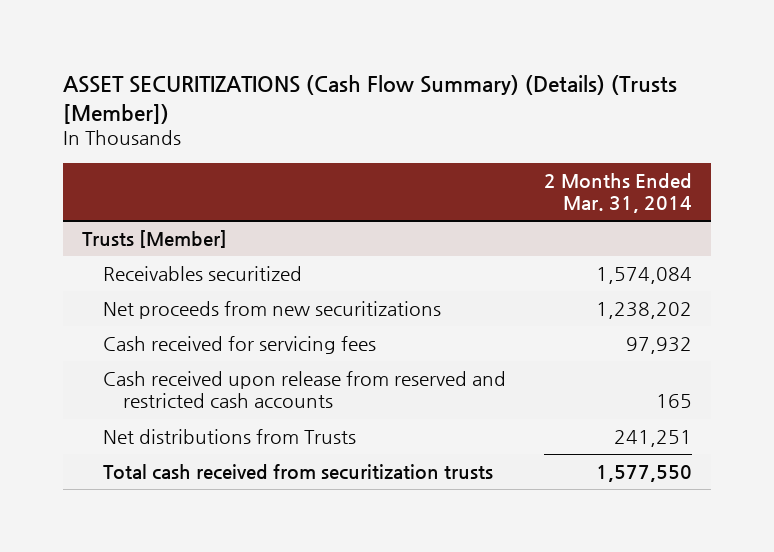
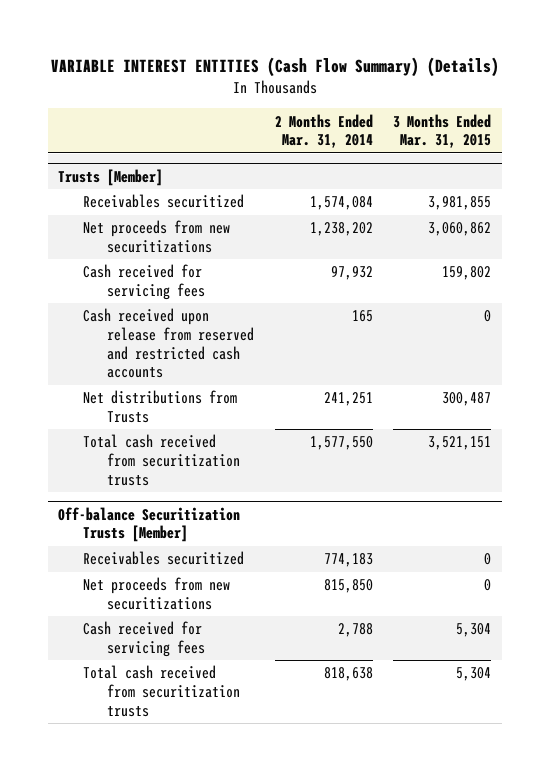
[63,75,678,124] ASSET SECURITIZATIONS (Cash Flow Summary) (Details) (Trusts [Member]) -> [50,57,499,78] VARIABLE INTEREST ENTITIES (Cash Flow Summary) (Details)
none -> [393,113,492,149] 3 Months Ended Mar. 31, 2015
none -> [58,506,241,543] Off-balance Securitization Trusts [Member]
none -> [82,551,244,566] Receivables securitized
none -> [82,577,230,610] Net proceeds from new securitizations
none -> [82,621,206,657] Cash received for servicing fees
none -> [82,665,241,717] Total cash received from securitization trusts

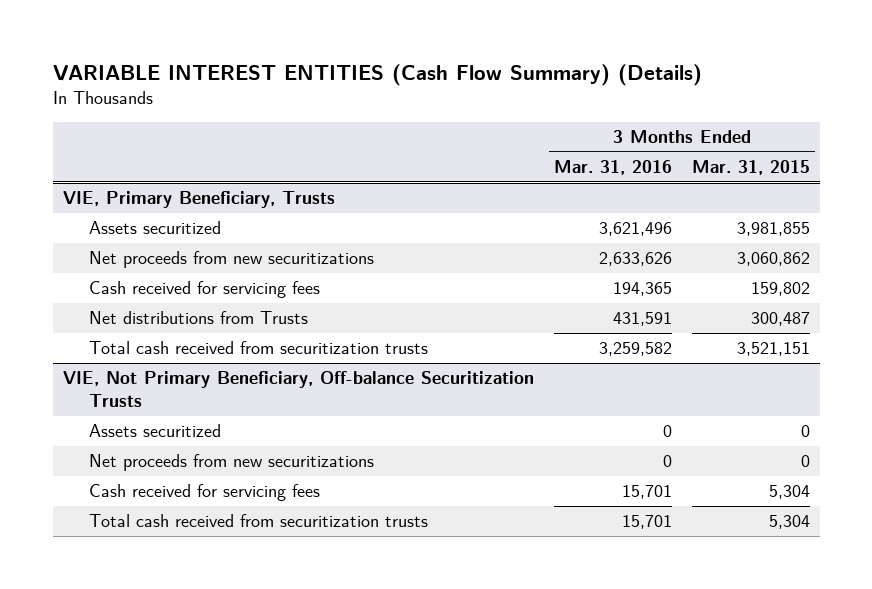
[274,113,373,149] 2 Months Ended Mar. 31, 2014 -> none
none -> [553,159,672,175] Mar. 31, 2016
[58,168,164,186] Trusts [Member] -> none
none -> [62,191,335,209] VIE, Primary Beneficiary, Trusts
[82,194,244,209] Receivables securitized -> [89,221,222,235] Assets securitized
[82,308,255,379] Cash received upon release from reserved and restricted cash accounts -> none
[58,506,241,543] Off-balance Securitization Trusts [Member] -> none
none -> [62,371,534,408] VIE, Not Primary Beneficiary, Off-balance Securitization Trusts
[82,551,244,566] Receivables securitized -> [89,424,222,438] Assets securitized

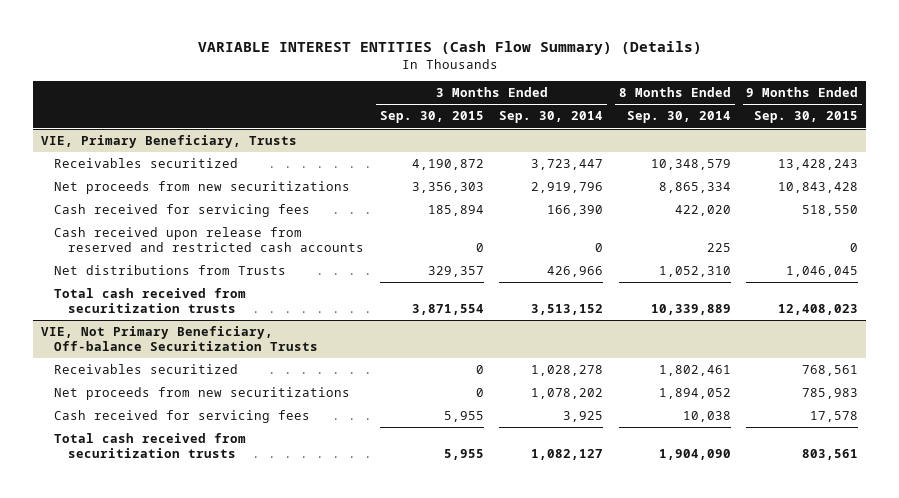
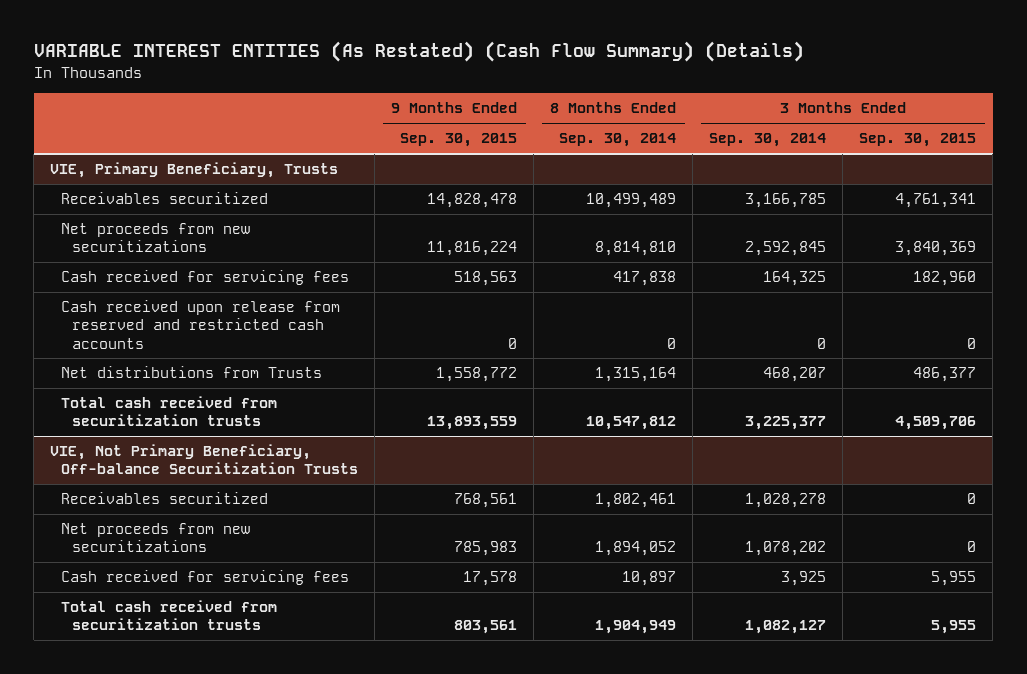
[197,41,702,56] VARIABLE INTEREST ENTITIES (Cash Flow Summary) (Details) -> [33,41,804,63] VARIABLE INTEREST ENTITIES (As Restated) (Cash Flow Summary) (Details)
[411,159,484,171] 4,190,872 -> [895,193,977,209] 4,761,341
[531,159,604,171] 3,723,447 -> [745,193,827,209] 3,166,785
[650,159,731,171] 10,348,579 -> [586,193,677,209] 10,499,489
[778,159,859,171] 13,428,243 -> [427,193,518,209] 14,828,478
[411,182,484,194] 3,356,303 -> [895,241,977,257] 3,840,369
[531,182,604,194] 2,919,796 -> [745,241,827,257] 2,592,845
[658,182,731,194] 8,865,334 -> [595,241,677,257] 8,814,810
[778,182,859,194] 10,843,428 -> [427,241,518,257] 11,816,224
[427,205,484,217] 185,894 -> [913,271,977,287] 182,960
[547,205,604,217] 166,390 -> [763,271,827,287] 164,325
[674,205,731,217] 422,020 -> [613,271,677,287] 417,838
[802,205,859,217] 518,550 -> [454,271,518,287] 518,563
[706,242,731,252] 225 -> [667,337,677,349] 0
[427,266,484,278] 329,357 -> [913,367,977,383] 486,377
[547,266,604,278] 426,966 -> [763,367,827,383] 468,207
[658,266,731,278] 1,052,310 -> [595,367,677,383] 1,315,164
[786,266,859,278] 1,046,045 -> [436,367,518,383] 1,558,772
[411,303,484,315] 3,871,554 -> [895,416,977,431] 4,509,706
[531,303,604,315] 3,513,152 -> [745,416,827,431] 3,225,377
[650,303,731,315] 10,339,889 -> [586,416,677,431] 10,547,812
[778,303,859,315] 12,408,023 -> [427,416,518,431] 13,893,559
[682,411,731,423] 10,038 -> [622,571,677,587] 10,897
[658,448,731,460] 1,904,090 -> [595,620,677,635] 1,904,949

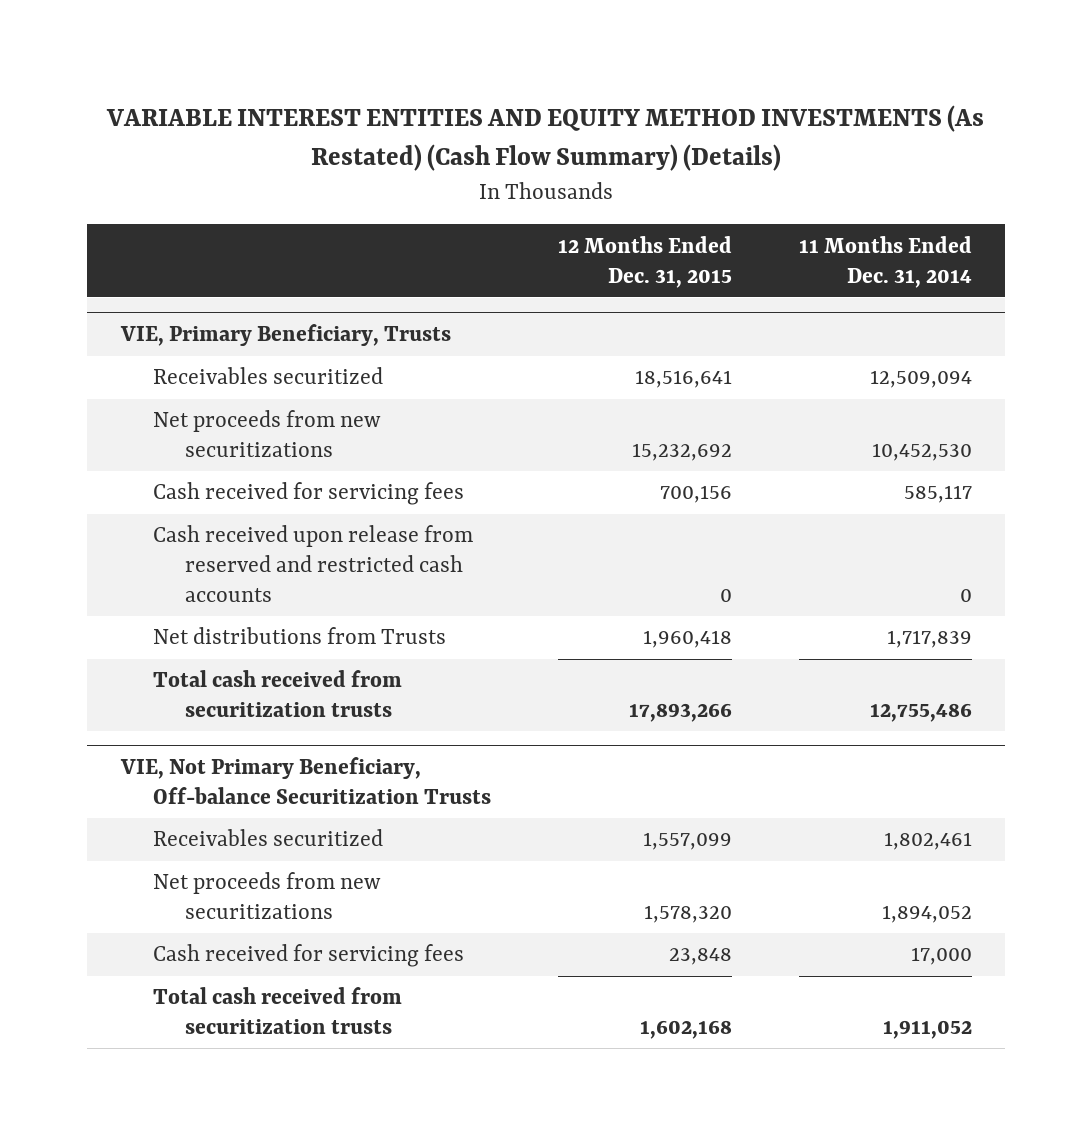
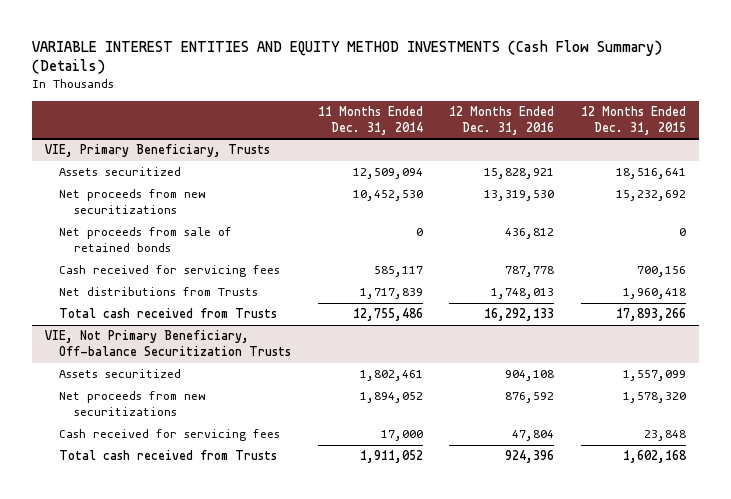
[106,105,985,172] VARIABLE INTEREST ENTITIES AND EQUITY METHOD INVESTMENTS (As Restated) (Cash Flow Summary) (Details) -> [31,39,662,75] VARIABLE INTEREST ENTITIES AND EQUITY METHOD INVESTMENTS (Cash Flow Summary) (Details)
none -> [449,106,555,135] 12 Months Ended Dec. 31, 2016
[152,367,383,385] Receivables securitized -> [59,167,182,177] Assets securitized
none -> [59,227,233,253] Net proceeds from sale of retained bonds
[152,525,473,603] Cash received upon release from reserved and restricted cash accounts -> none
[152,670,402,718] Total cash received from securitization trusts -> [59,308,278,319] Total cash received from Trusts
[152,829,383,847] Receivables securitized -> [59,369,182,379] Assets securitized
[152,987,402,1035] Total cash received from securitization trusts -> [59,450,278,461] Total cash received from Trusts

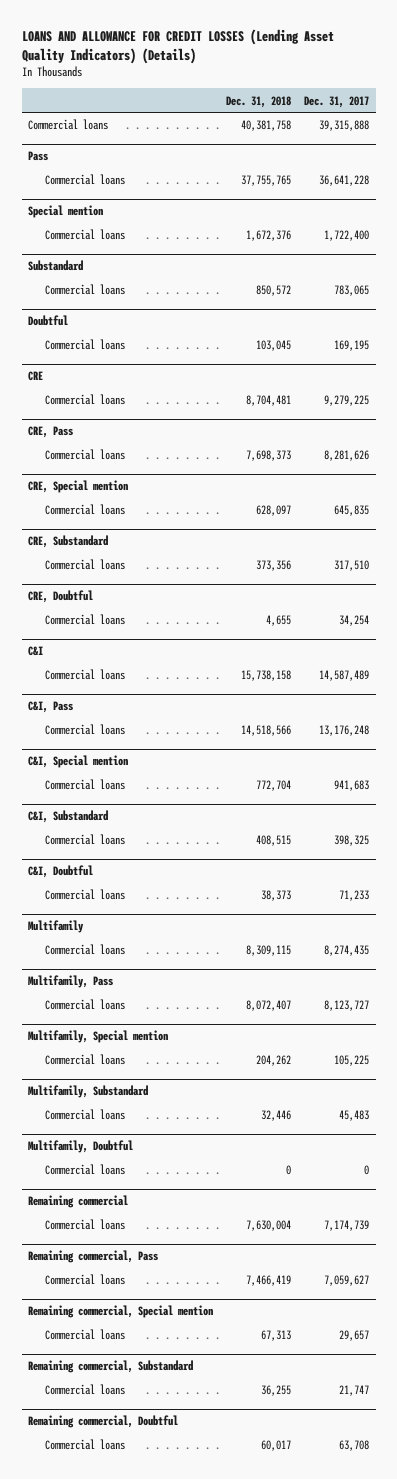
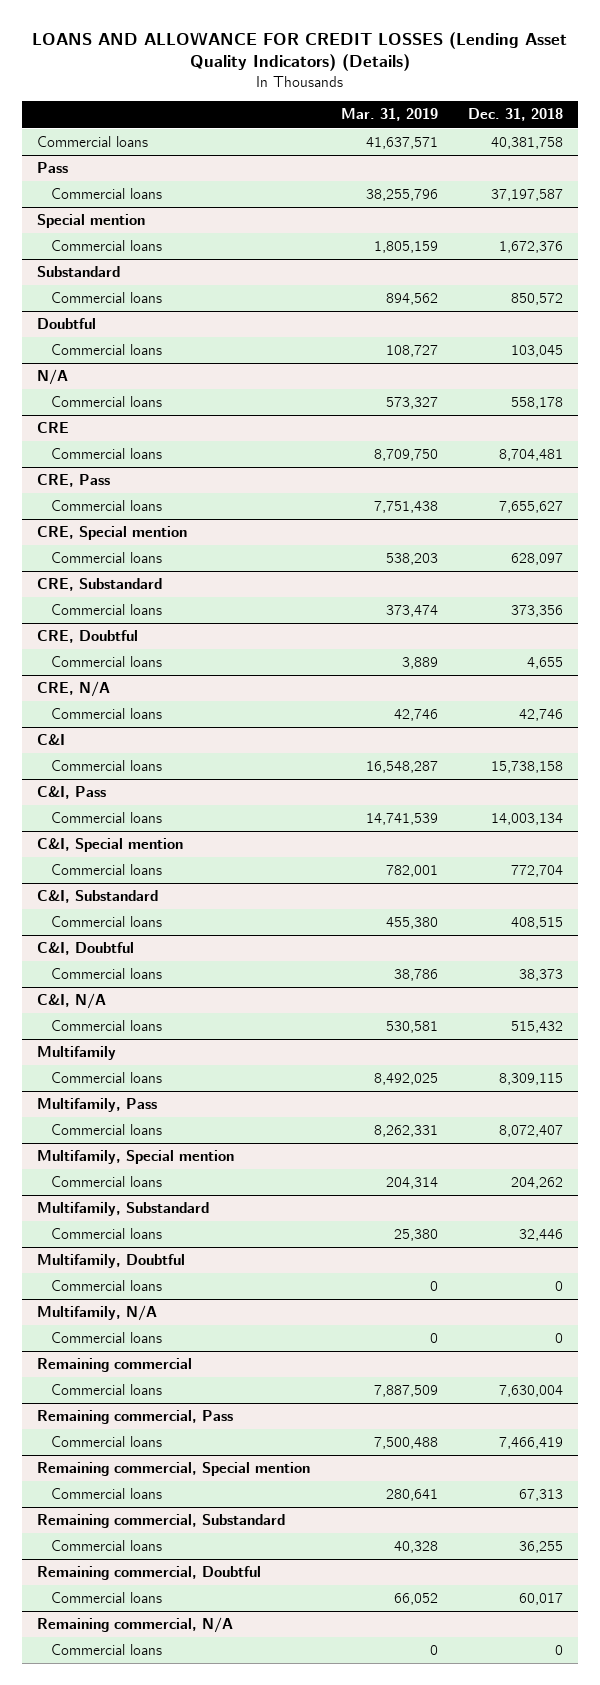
[304,95,370,108] Dec. 31, 2017 -> none
none -> [340,108,438,122] Mar. 31, 2019
[241,175,292,187] 37,755,765 -> [490,189,563,202] 37,197,587
none -> [37,369,69,386] N/A
none -> [51,396,163,408] Commercial loans
[246,450,292,462] 7,698,373 -> [498,501,563,514] 7,655,627
none -> [37,681,111,698] CRE, N/A
none -> [51,708,163,720] Commercial loans
[241,725,292,737] 14,518,566 -> [490,813,563,826] 14,003,134
none -> [37,993,107,1010] C&I, N/A
none -> [51,1020,163,1032] Commercial loans
none -> [37,1305,158,1322] Multifamily, N/A
none -> [51,1332,163,1344] Commercial loans
none -> [37,1617,234,1634] Remaining commercial, N/A
none -> [51,1644,163,1656] Commercial loans

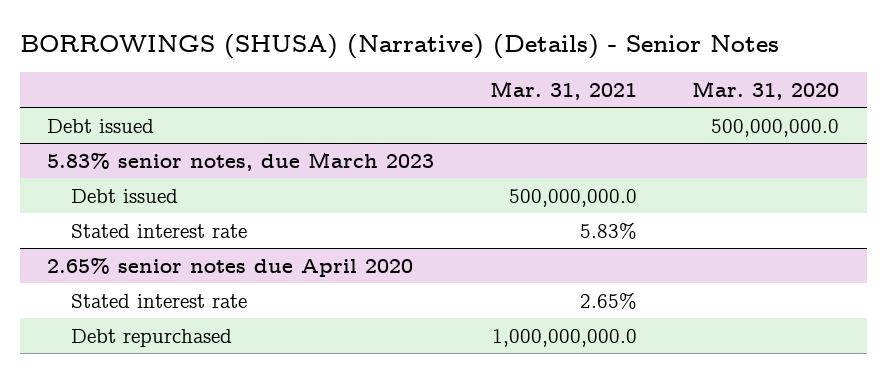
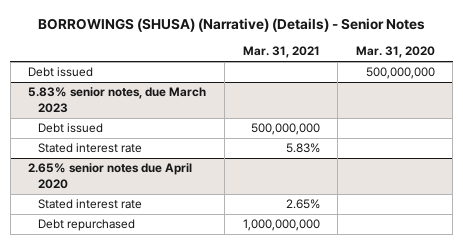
[711,118,840,137] 500,000,000.0 -> [365,67,435,80] 500,000,000
[508,188,637,207] 500,000,000.0 -> [250,123,320,136] 500,000,000
[491,328,637,347] 1,000,000,000.0 -> [242,219,320,232] 1,000,000,000

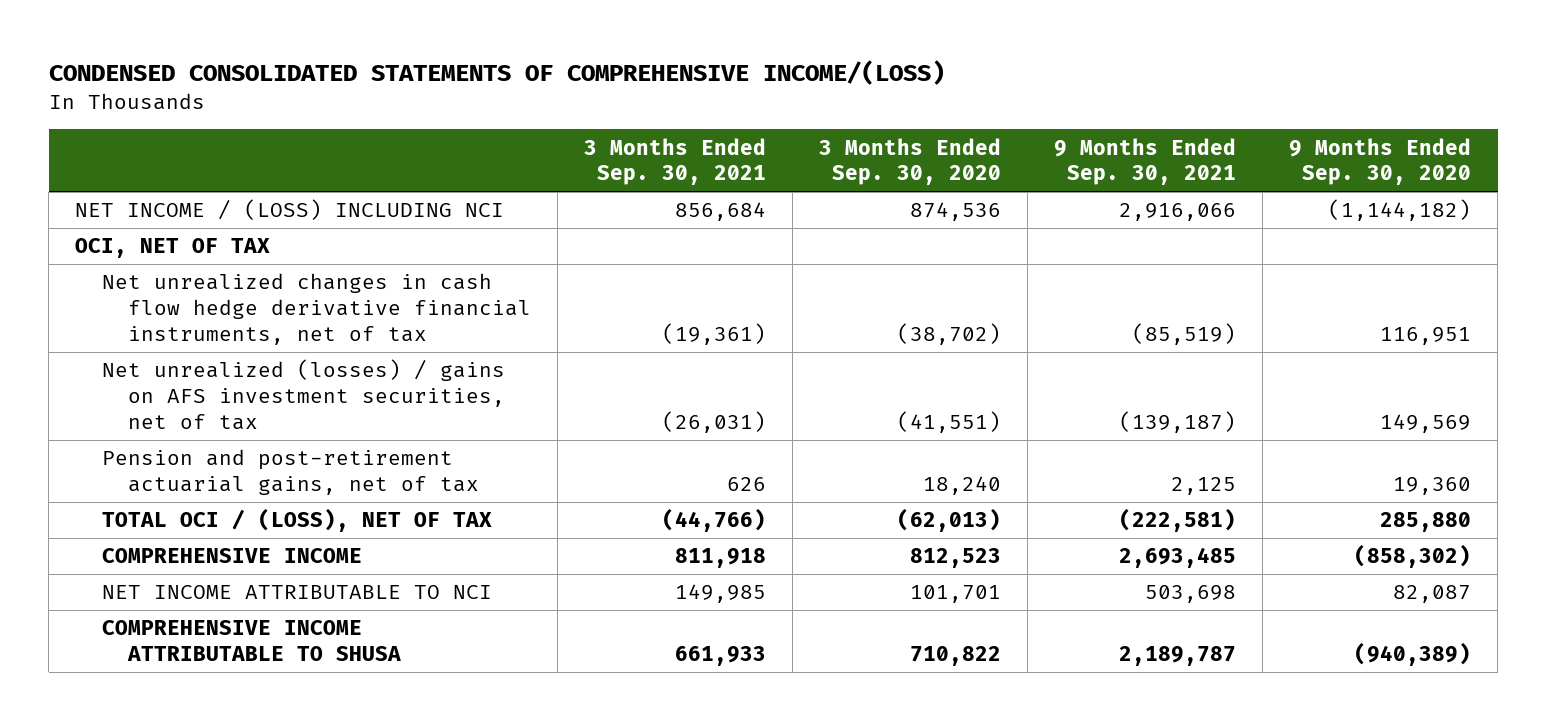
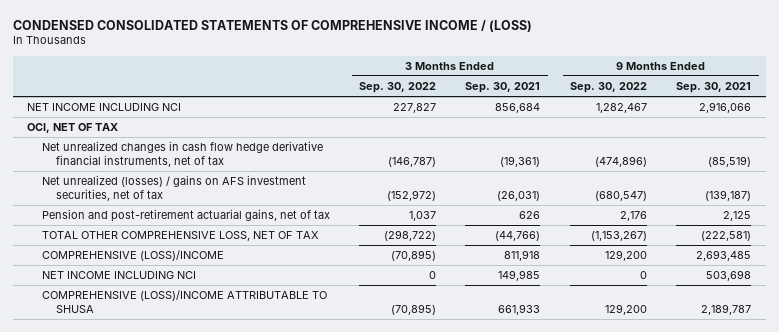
[48,59,945,85] CONDENSED CONSOLIDATED STATEMENTS OF COMPREHENSIVE INCOME/(LOSS) -> [12,19,532,32] CONDENSED CONSOLIDATED STATEMENTS OF COMPREHENSIVE INCOME / (LOSS)
[819,137,1002,186] 3 Months Ended Sep. 30, 2020 -> none
[1289,137,1472,186] 9 Months Ended Sep. 30, 2020 -> none
none -> [359,82,437,94] Sep. 30, 2022
none -> [569,82,647,94] Sep. 30, 2022
[75,199,505,221] NET INCOME / (LOSS) INCLUDING NCI -> [27,103,182,112] NET INCOME INCLUDING NCI
[101,508,492,533] TOTAL OCI / (LOSS), NET OF TAX -> [41,231,319,242] TOTAL OTHER COMPREHENSIVE LOSS, NET OF TAX
[101,548,362,564] COMPREHENSIVE INCOME -> [41,250,224,262] COMPREHENSIVE (LOSS)/INCOME
[101,585,492,600] NET INCOME ATTRIBUTABLE TO NCI -> [41,271,196,280] NET INCOME INCLUDING NCI
[101,620,402,662] COMPREHENSIVE INCOME ATTRIBUTABLE TO SHUSA -> [41,290,327,313] COMPREHENSIVE (LOSS)/INCOME ATTRIBUTABLE TO SHUSA

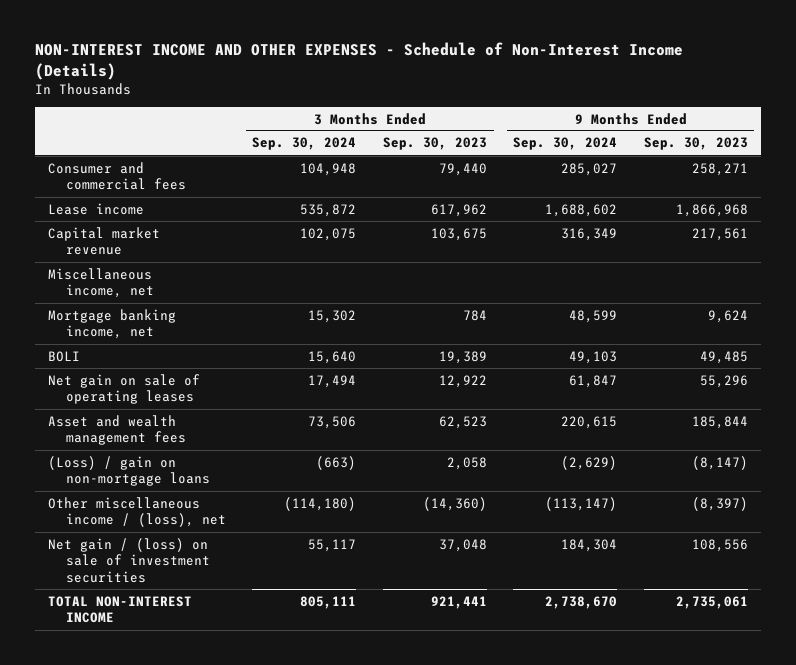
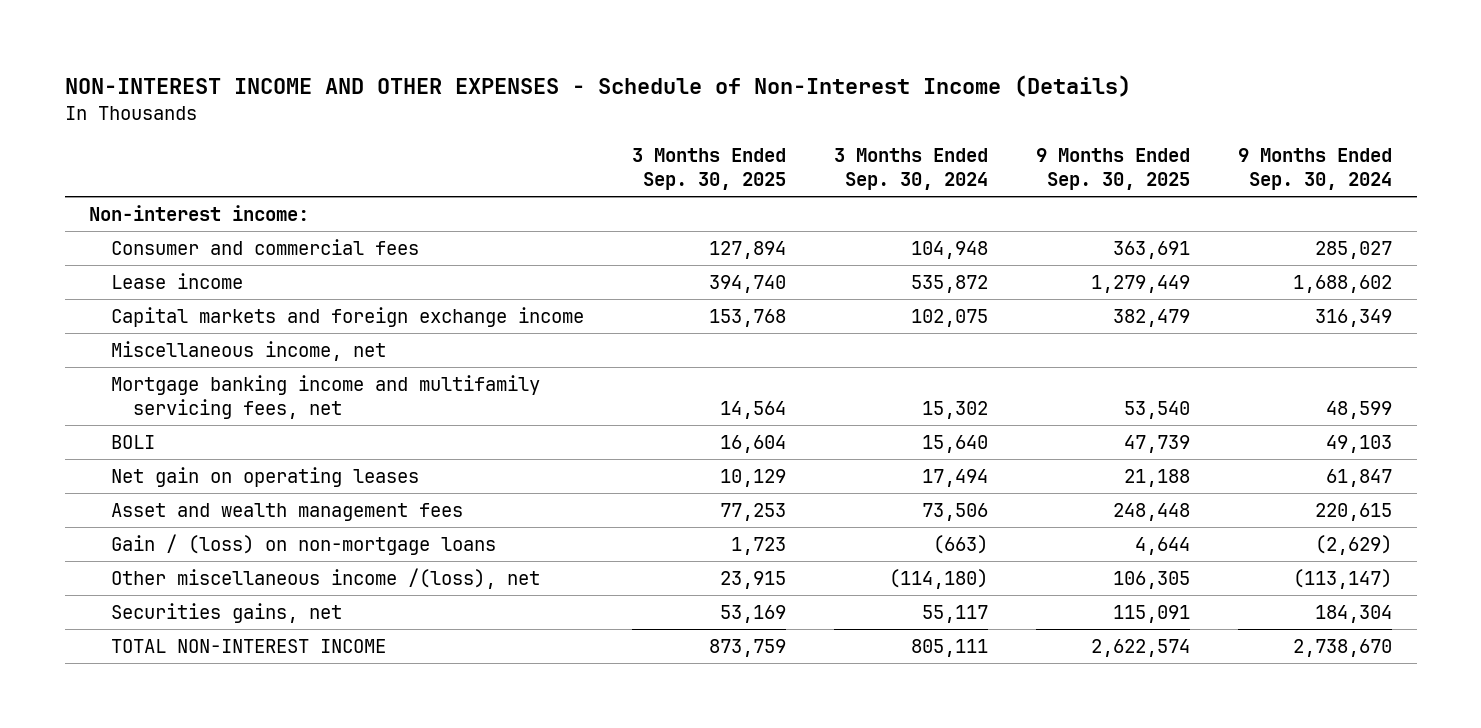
[382,137,487,151] Sep. 30, 2023 -> none
[643,137,748,151] Sep. 30, 2023 -> none
none -> [632,148,787,191] 3 Months Ended Sep. 30, 2025
none -> [1036,148,1191,191] 9 Months Ended Sep. 30, 2025
none -> [88,204,309,221] Non-interest income:
[47,226,160,256] Capital market revenue -> [111,306,585,327] Capital markets and foreign exchange income
[47,308,176,340] Mortgage banking income, net -> [111,374,541,420] Mortgage banking income and multifamily servicing fees, net
[47,373,200,405] Net gain on sale of operating leases -> [111,466,420,487] Net gain on operating leases
[47,455,210,487] (Loss) / gain on non-mortgage loans -> [111,533,497,555] Gain / (loss) on non-mortgage loans
[47,496,226,528] Other miscellaneous income / (loss), net -> [111,567,541,589] Other miscellaneous income /(loss), net
[47,537,210,584] Net gain / (loss) on sale of investment securities -> [111,602,343,623] Securities gains, net

